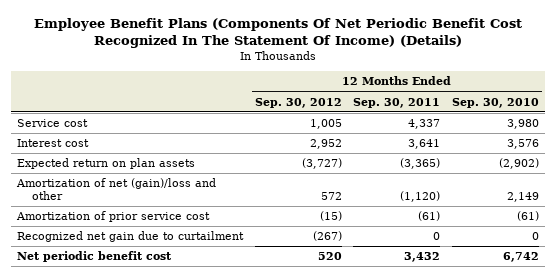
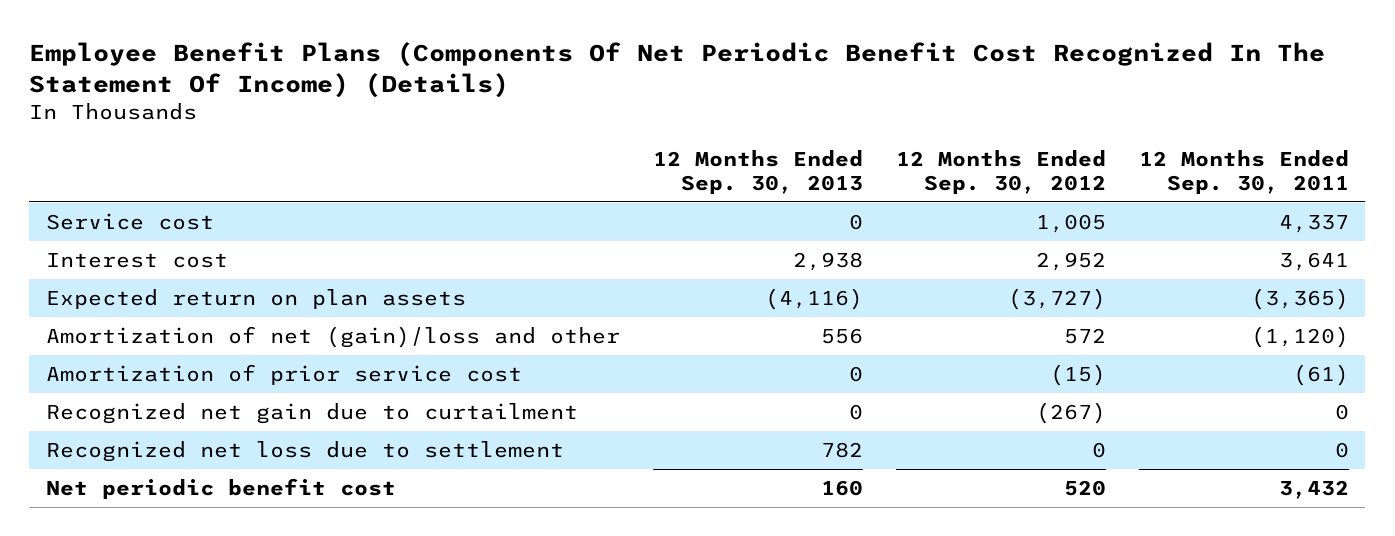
[452,97,540,108] Sep. 30, 2010 -> none
none -> [652,149,863,194] 12 Months Ended Sep. 30, 2013
none -> [45,441,564,463] Recognized net loss due to settlement

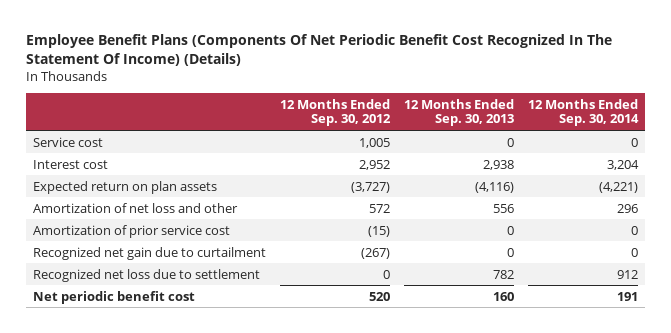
[1138,149,1349,194] 12 Months Ended Sep. 30, 2011 -> none
none -> [527,98,639,127] 12 Months Ended Sep. 30, 2014
[45,326,620,349] Amortization of net (gain)/loss and other -> [33,202,239,213] Amortization of net loss and other

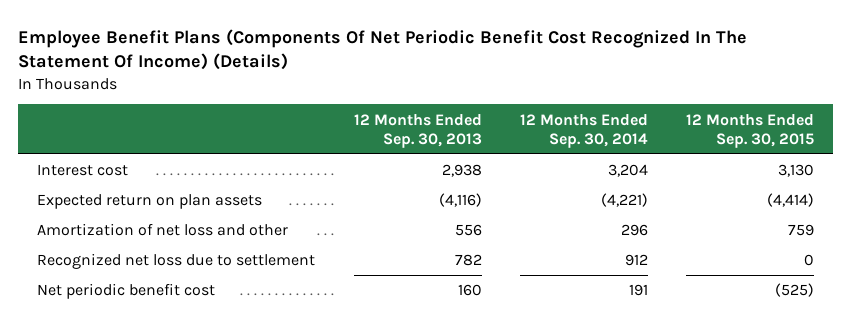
[280,98,392,127] 12 Months Ended Sep. 30, 2012 -> none
none -> [685,113,814,148] 12 Months Ended Sep. 30, 2015
[33,136,104,147] Service cost -> none
[33,224,231,238] Amortization of prior service cost -> none
[33,246,267,260] Recognized net gain due to curtailment -> none

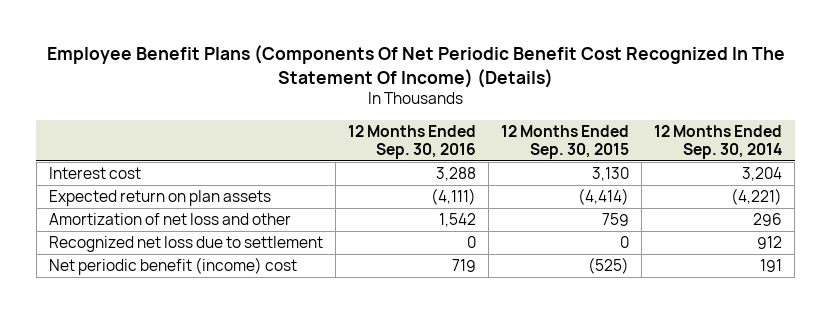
[353,113,482,148] 12 Months Ended Sep. 30, 2013 -> none
none -> [348,124,477,159] 12 Months Ended Sep. 30, 2016
[37,283,216,300] Net periodic benefit cost -> [48,256,297,275] Net periodic benefit (income) cost

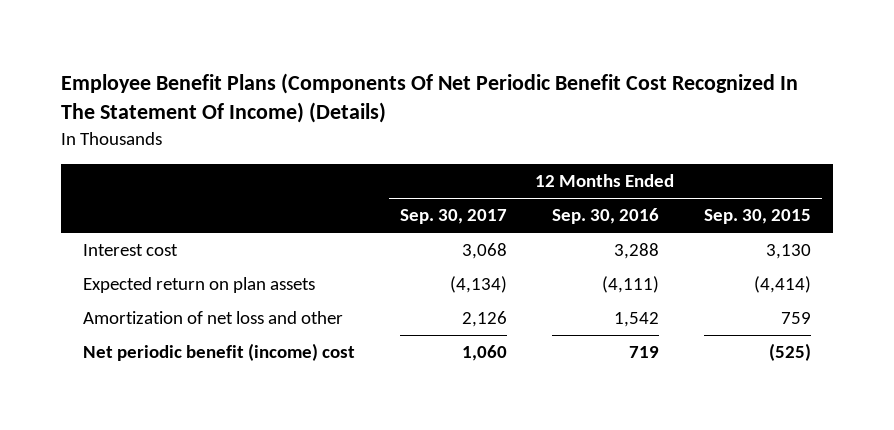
[654,124,783,159] 12 Months Ended Sep. 30, 2014 -> none
none -> [400,209,508,225] Sep. 30, 2017
[48,235,323,252] Recognized net loss due to settlement -> none

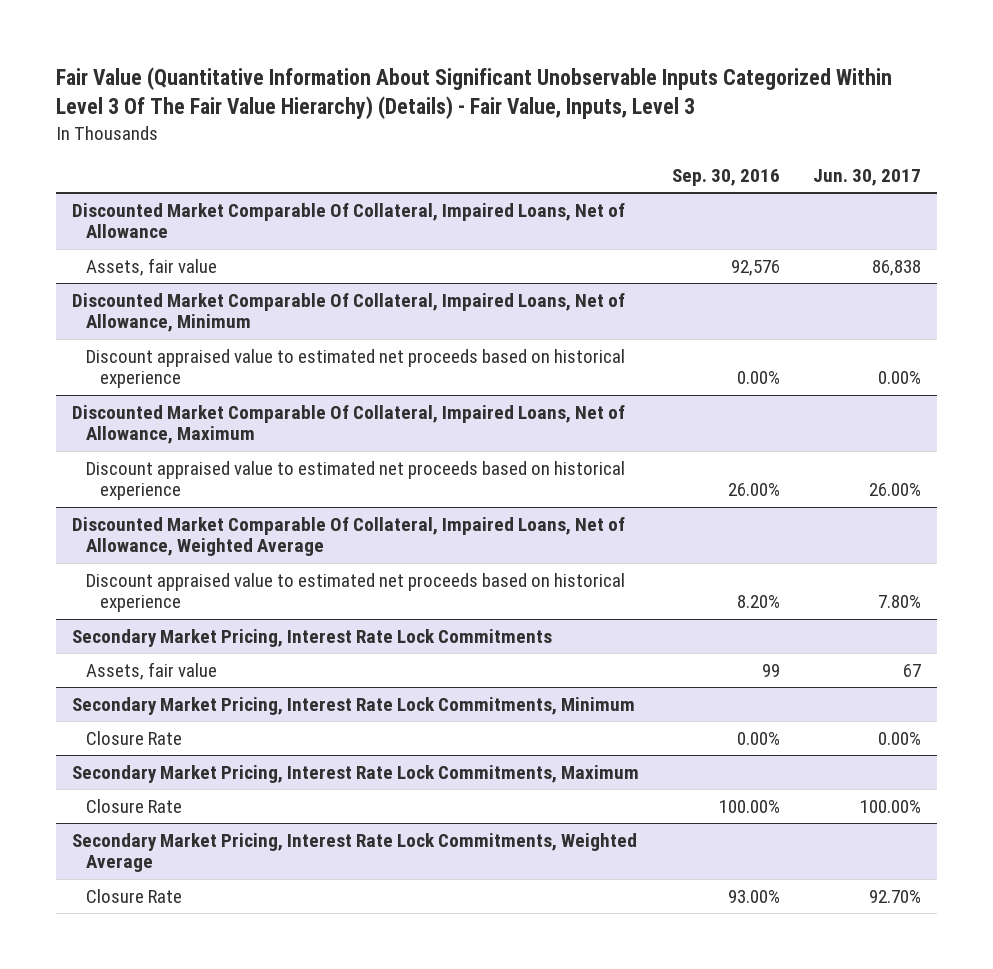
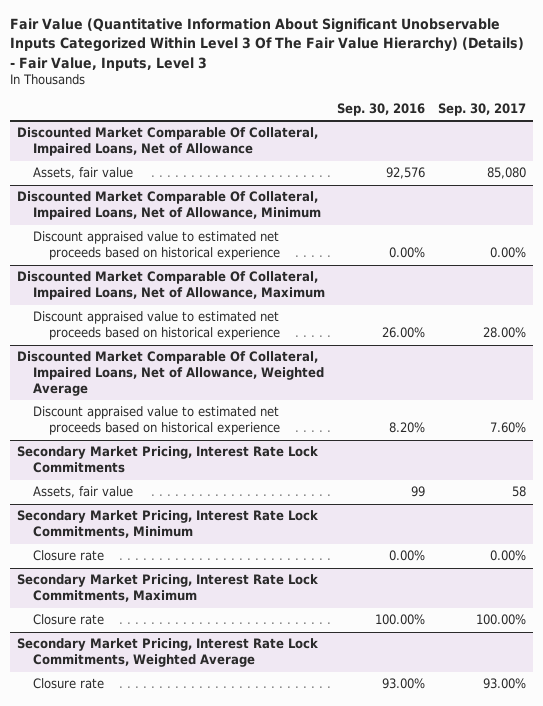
[812,168,921,186] Jun. 30, 2017 -> none
none -> [438,103,527,117] Sep. 30, 2017
[86,730,183,745] Closure Rate -> [32,550,104,562] Closure rate
[86,798,183,813] Closure Rate -> [32,614,104,626] Closure rate
[86,888,183,903] Closure Rate -> [32,678,104,690] Closure rate

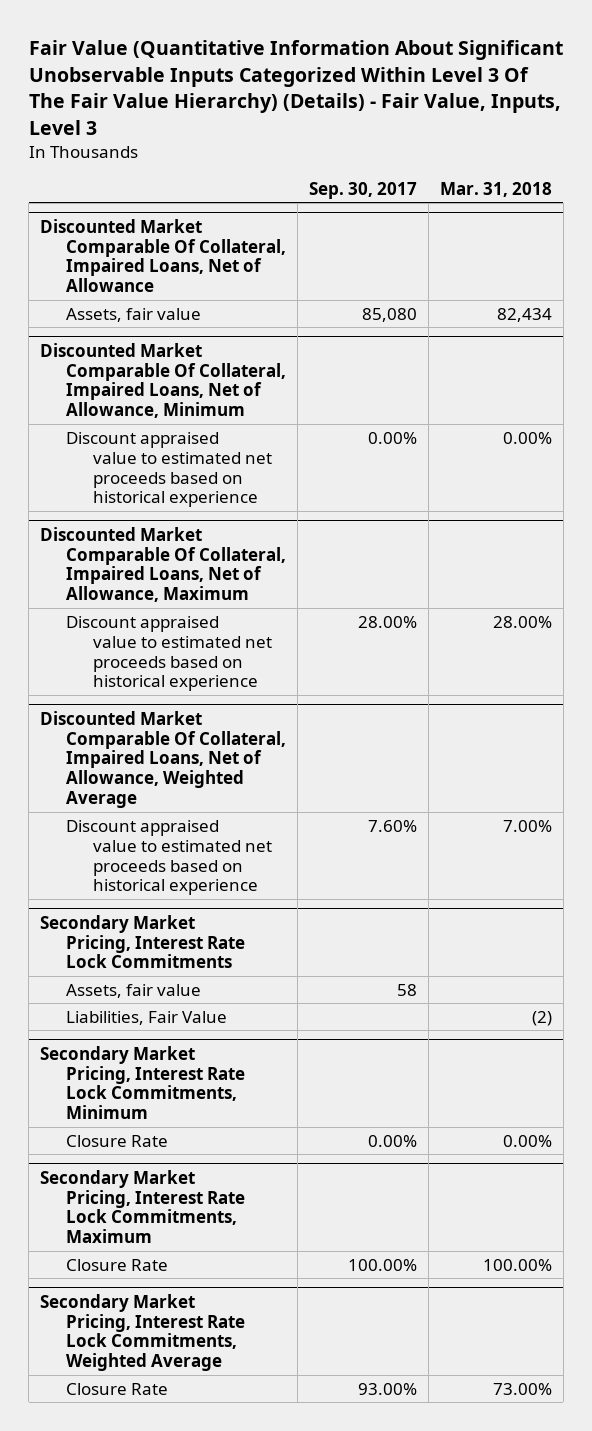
[337,103,426,117] Sep. 30, 2016 -> none
none -> [439,181,552,197] Mar. 31, 2018
none -> [66,1010,228,1025] Liabilities, Fair Value
[32,550,104,562] Closure rate -> [66,1134,169,1147] Closure Rate
[32,614,104,626] Closure rate -> [66,1258,169,1271] Closure Rate
[32,678,104,690] Closure rate -> [66,1382,169,1395] Closure Rate

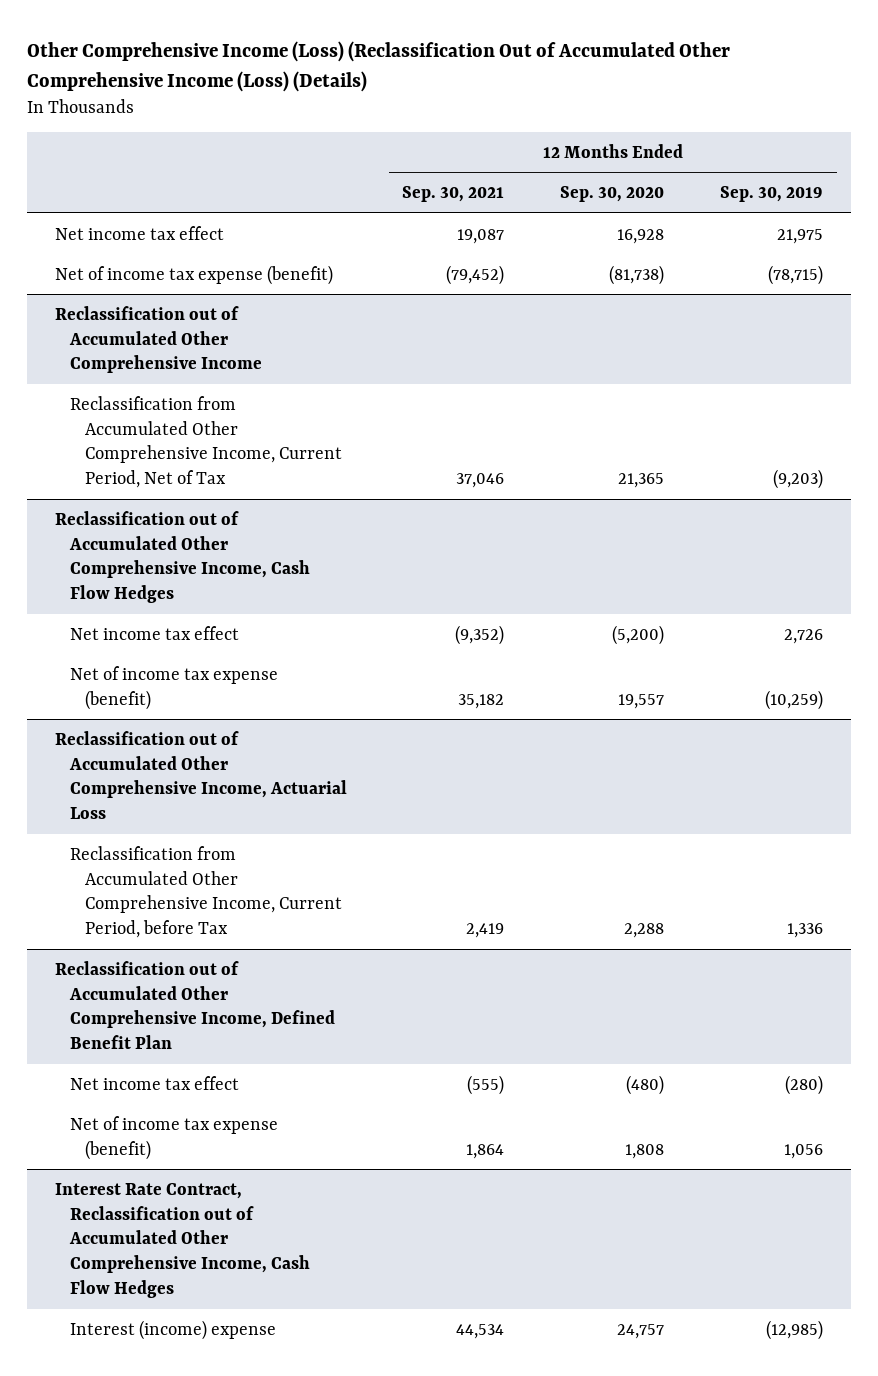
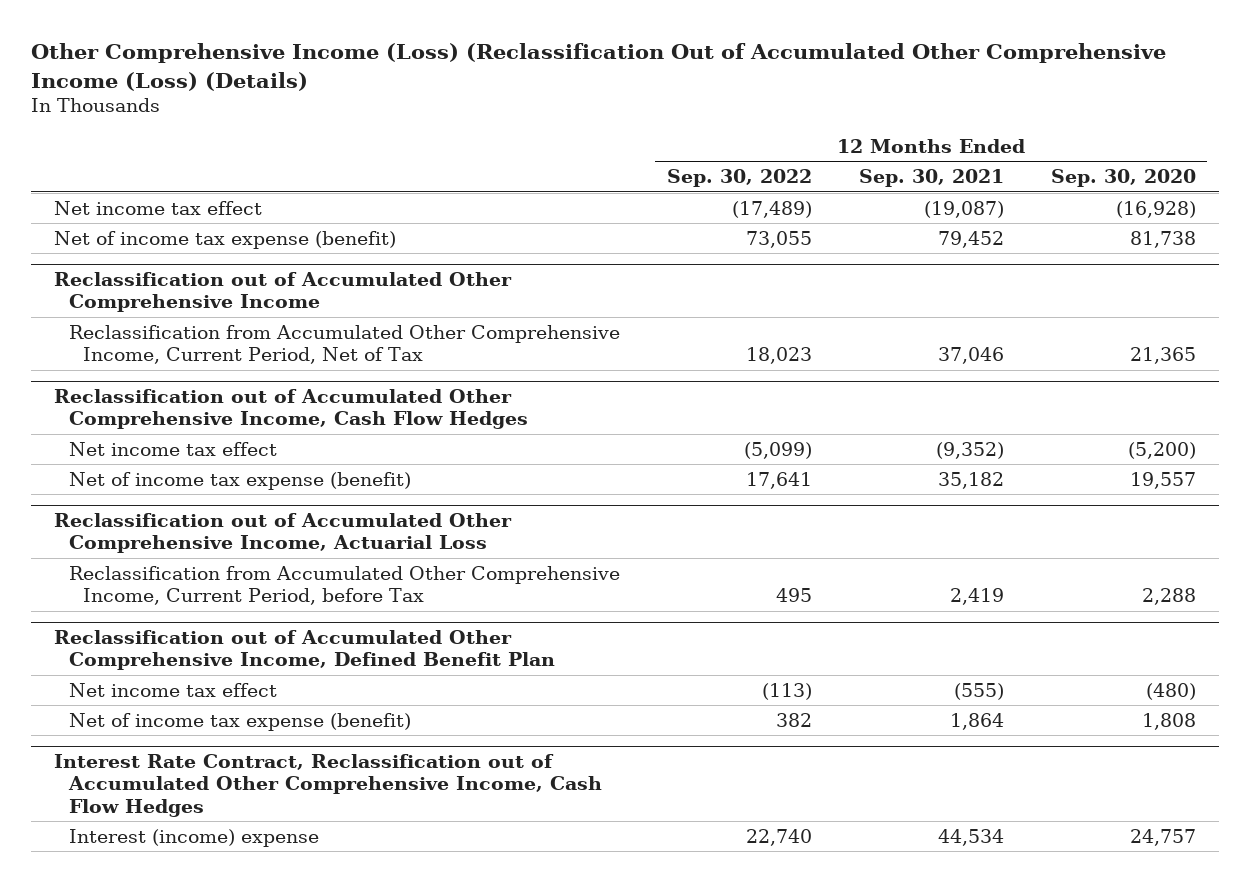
[720,185,824,202] Sep. 30, 2019 -> none
none -> [666,169,812,188] Sep. 30, 2022
[457,228,505,244] 19,087 -> [923,200,1004,218] (19,087)
[617,228,665,244] 16,928 -> [1115,200,1196,218] (16,928)
[446,264,505,285] (79,452) -> [937,230,1004,248] 79,452
[609,264,665,285] (81,738) -> [1129,230,1196,248] 81,738

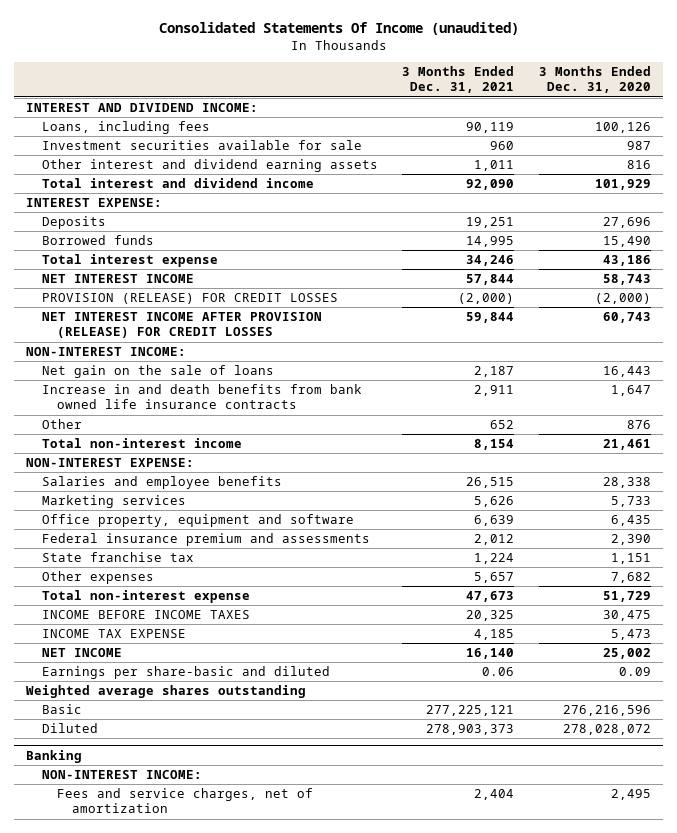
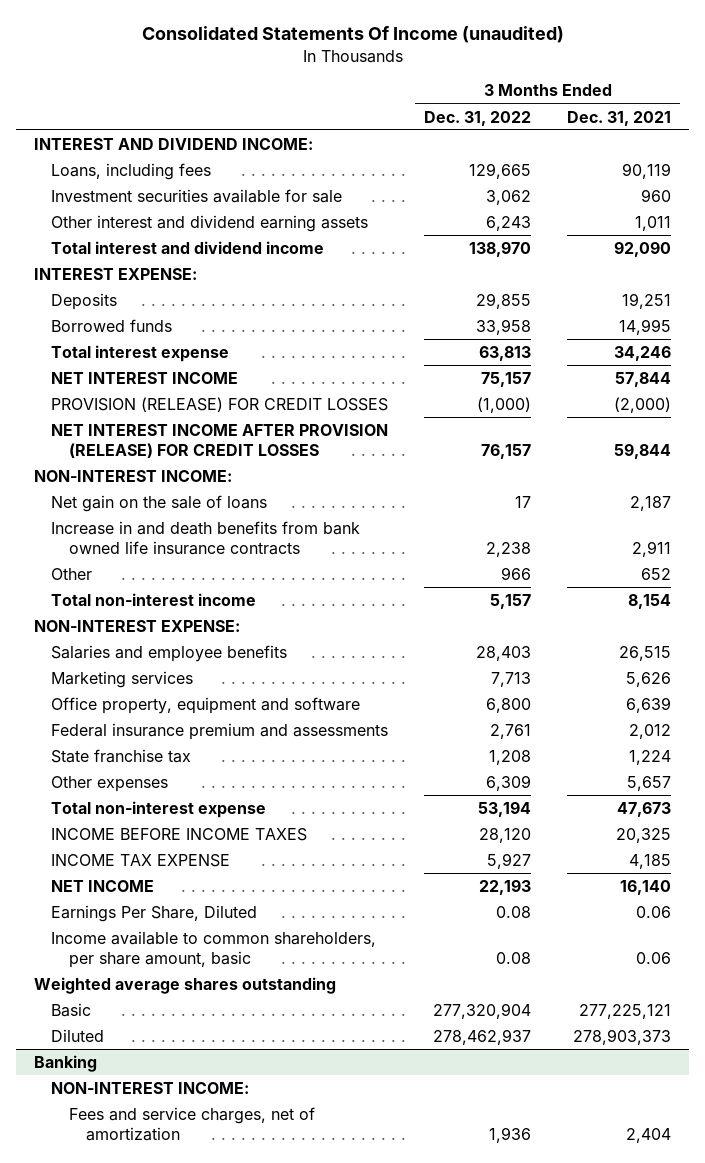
[538,66,651,94] 3 Months Ended Dec. 31, 2020 -> none
none -> [424,110,532,126] Dec. 31, 2022
[41,666,330,680] Earnings per share-basic and diluted -> [51,904,258,922] Earnings Per Share, Diluted
none -> [51,930,377,968] Income available to common shareholders, per share amount, basic

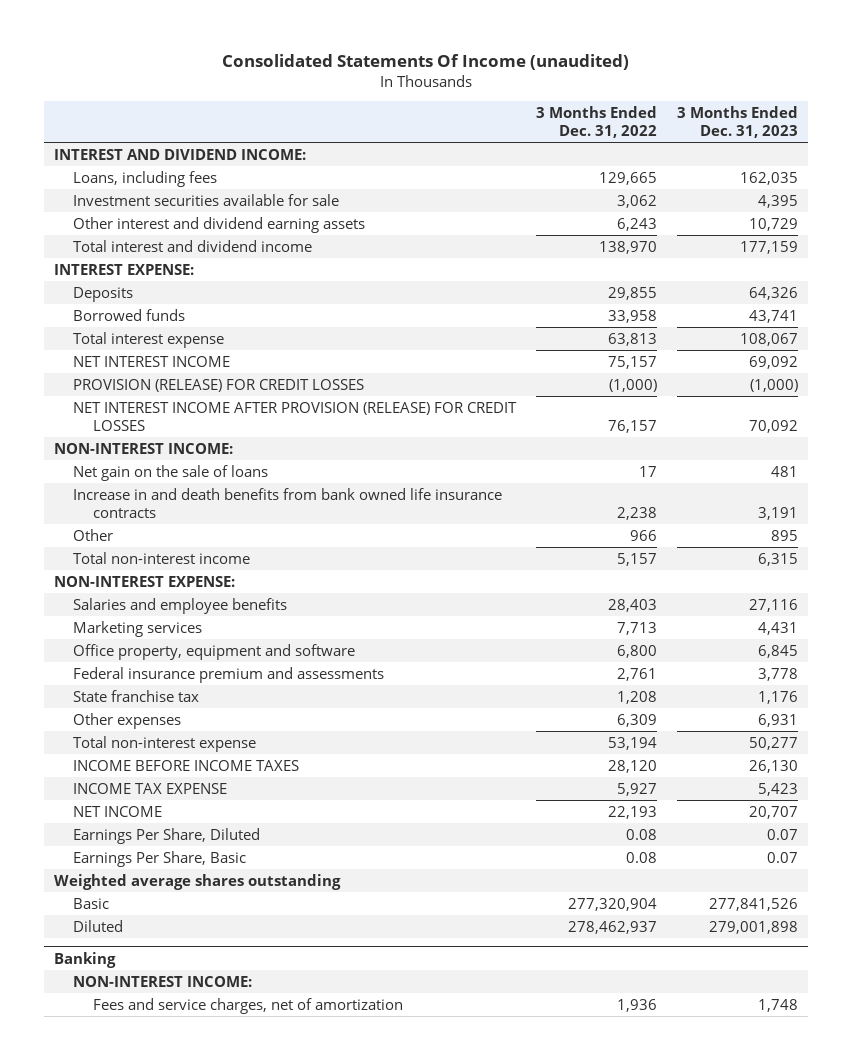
[567,110,672,126] Dec. 31, 2021 -> none
none -> [677,105,799,138] 3 Months Ended Dec. 31, 2023
[51,930,377,968] Income available to common shareholders, per share amount, basic -> [73,850,247,867] Earnings Per Share, Basic

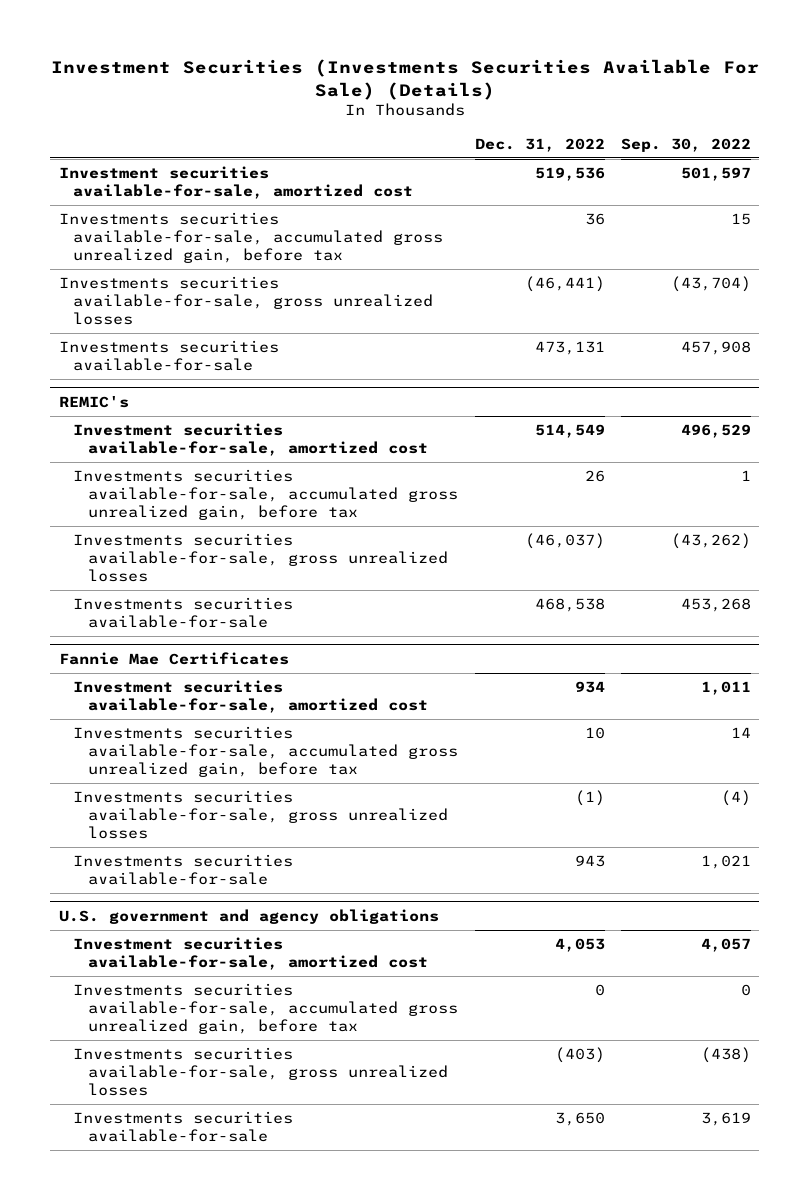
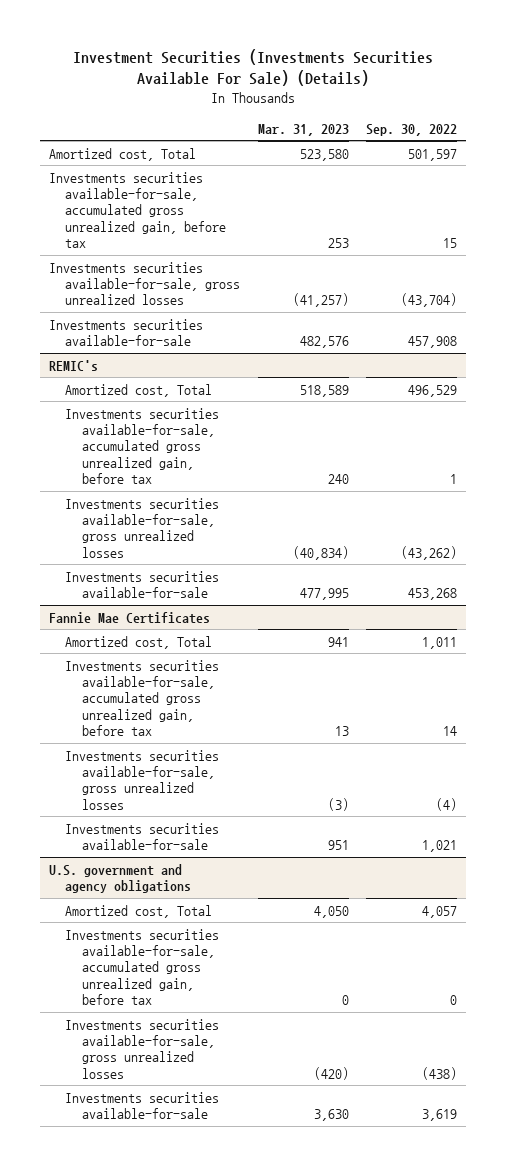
[474,137,605,152] Dec. 31, 2022 -> none
none -> [257,123,349,136] Mar. 31, 2023
[58,166,414,199] Investment securities available-for-sale, amortized cost -> [48,147,196,161] Amortized cost, Total
[73,423,429,456] Investment securities available-for-sale, amortized cost -> [65,383,213,397] Amortized cost, Total
[73,680,429,713] Investment securities available-for-sale, amortized cost -> [65,635,213,649] Amortized cost, Total
[73,937,429,970] Investment securities available-for-sale, amortized cost -> [65,904,213,918] Amortized cost, Total

